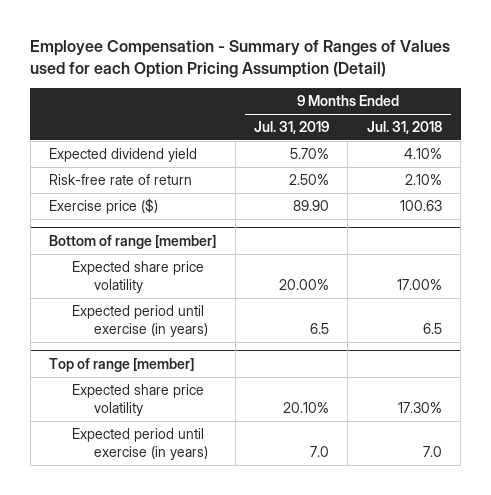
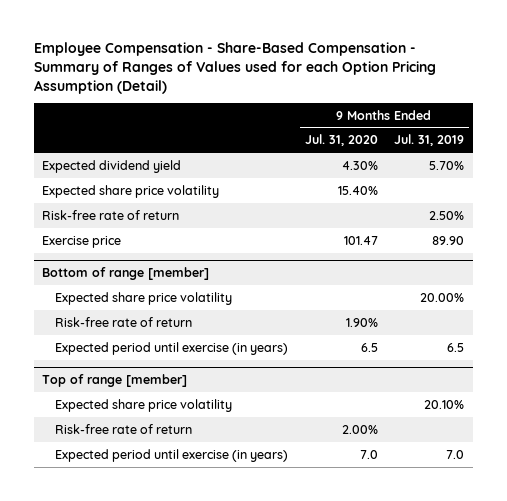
[30,40,451,79] Employee Compensation - Summary of Ranges of Values used for each Option Pricing Assumption (Detail) -> [33,41,436,94] Employee Compensation - Share-Based Compensation - Summary of Ranges of Values used for each Option Pricing Assumption (Detail)
[366,120,442,134] Jul. 31, 2018 -> none
none -> [304,134,378,147] Jul. 31, 2020
none -> [42,184,220,198] Expected share price volatility
[49,197,159,214] Exercise price ($) -> [42,235,122,248] Exercise price
none -> [54,316,192,327] Risk-free rate of return
none -> [54,423,192,434] Risk-free rate of return

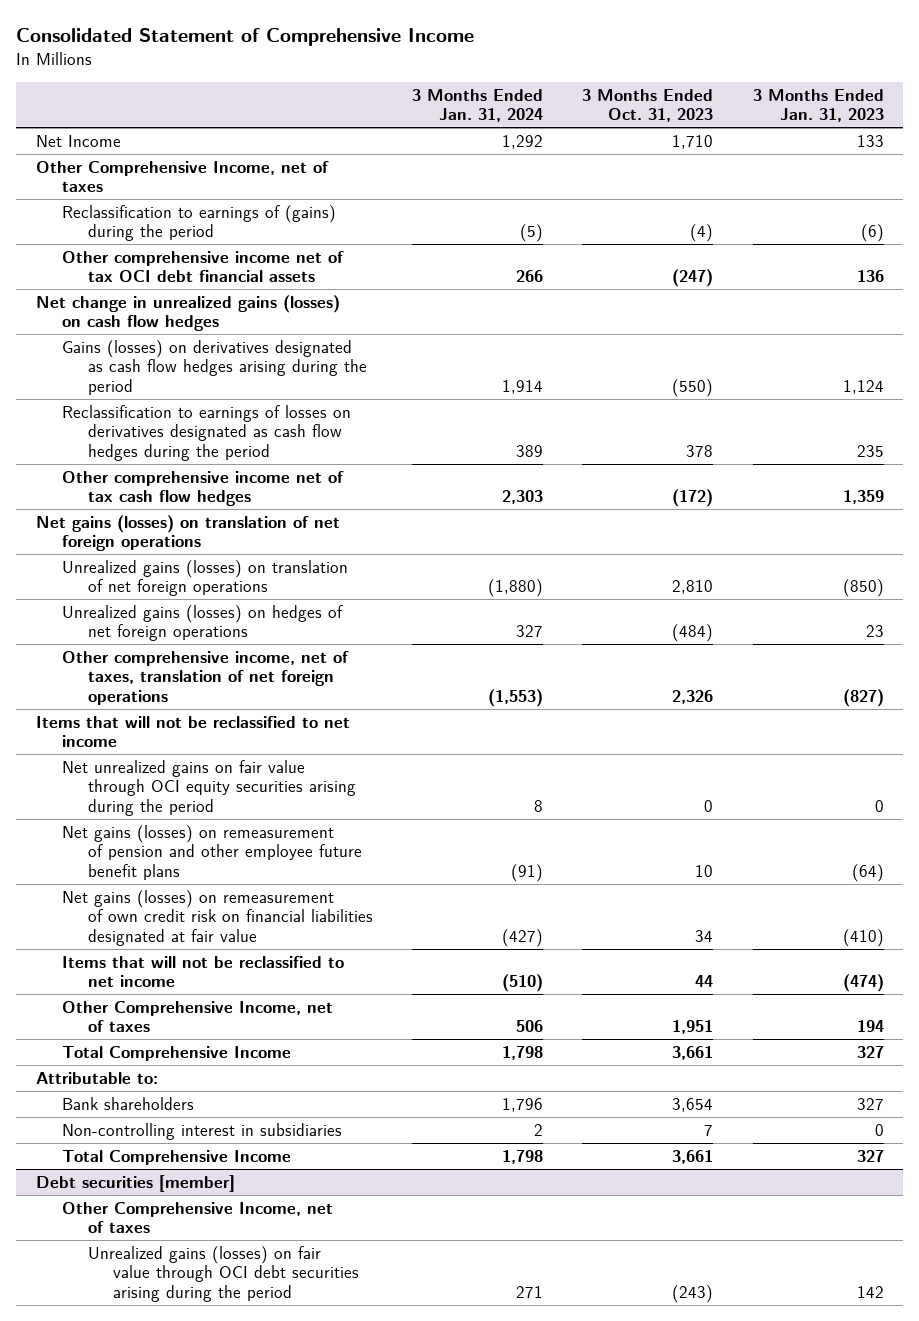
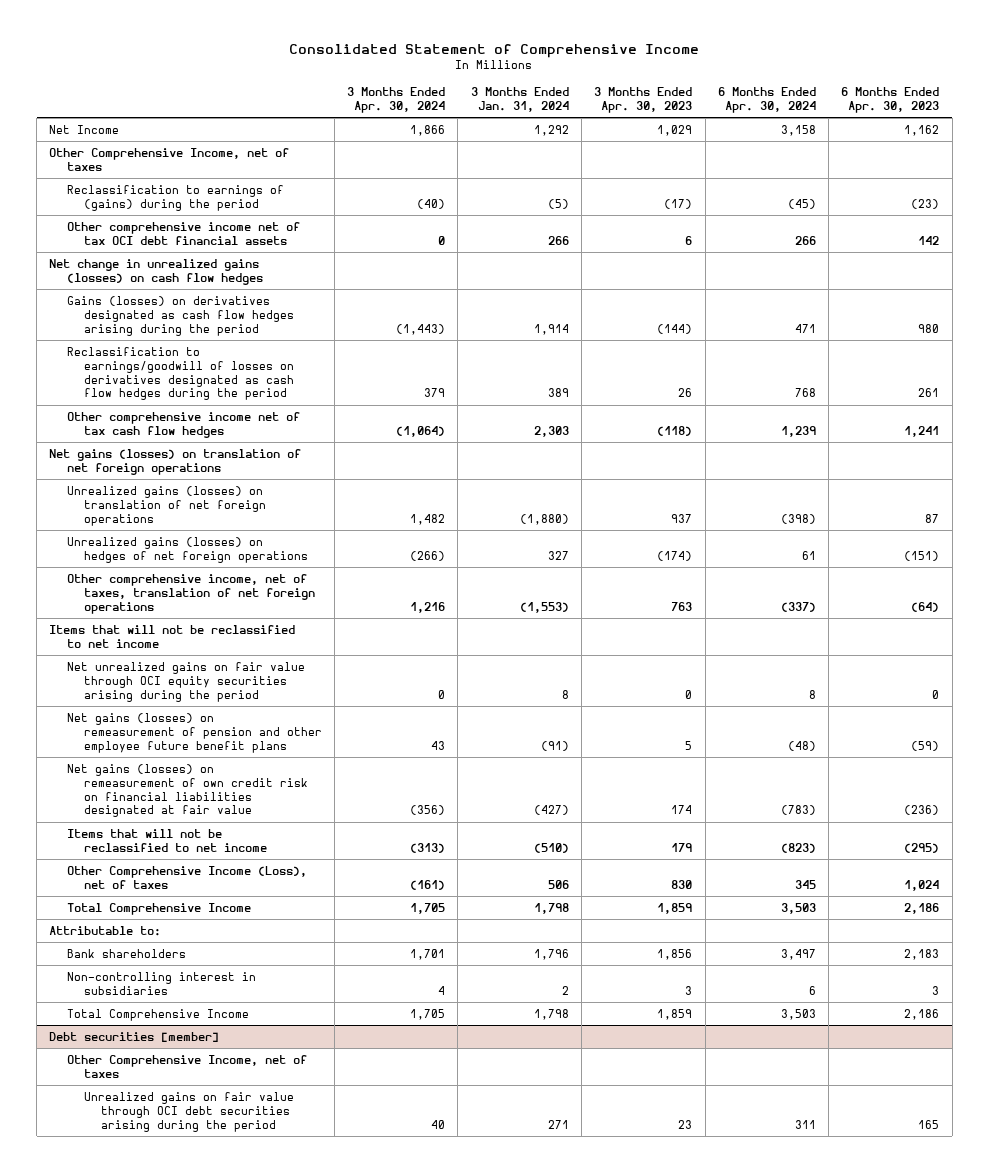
[582,88,714,122] 3 Months Ended Oct. 31, 2023 -> none
[752,88,884,122] 3 Months Ended Jan. 31, 2023 -> none
none -> [347,87,446,114] 3 Months Ended Apr. 30, 2024
none -> [594,87,693,114] 3 Months Ended Apr. 30, 2023
none -> [717,87,816,114] 6 Months Ended Apr. 30, 2024
none -> [841,87,940,114] 6 Months Ended Apr. 30, 2023
[61,404,351,461] Reclassification to earnings of losses on derivatives designated as cash flow hedges during the period -> [66,346,294,401] Reclassification to earnings/goodwill of losses on derivatives designated as cash flow hedges during the period
[61,1000,333,1033] Other Comprehensive Income, net of taxes -> [66,865,307,889] Other Comprehensive Income (Loss), net of taxes
[87,1245,360,1302] Unrealized gains (losses) on fair value through OCI debt securities arising during the period -> [83,1091,294,1132] Unrealized gains on fair value through OCI debt securities arising during the period

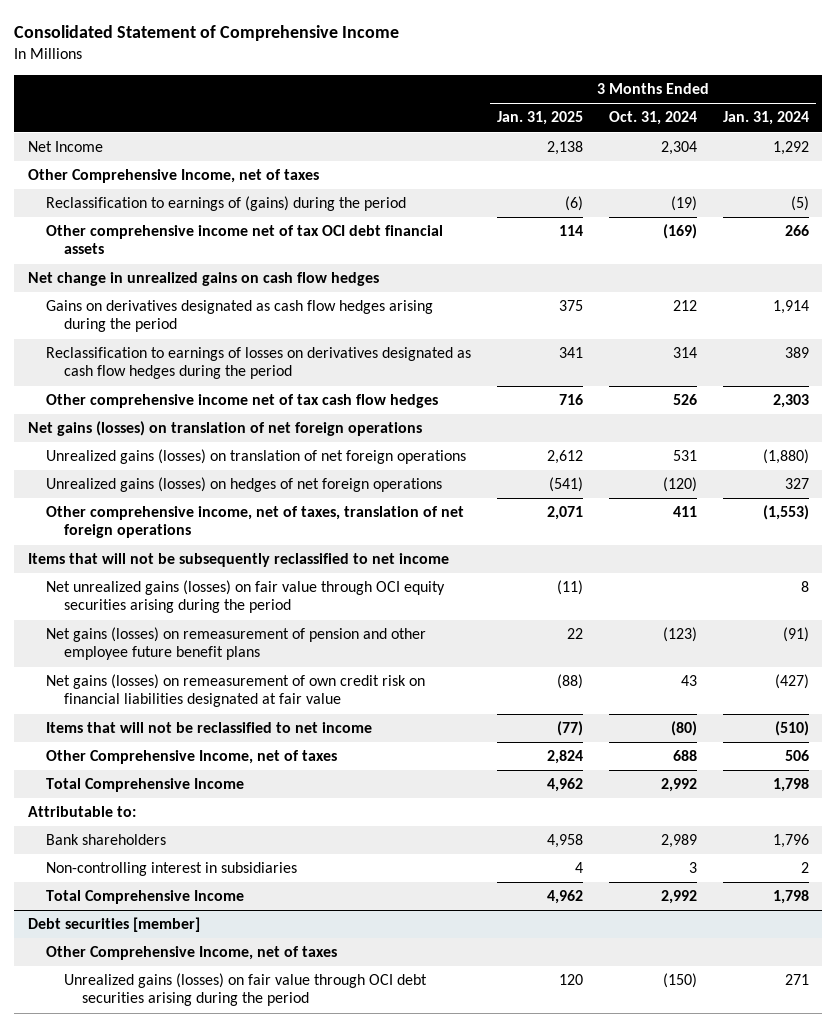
[347,87,446,114] 3 Months Ended Apr. 30, 2024 -> none
[594,87,693,114] 3 Months Ended Apr. 30, 2023 -> none
[717,87,816,114] 6 Months Ended Apr. 30, 2024 -> none
[841,87,940,114] 6 Months Ended Apr. 30, 2023 -> none
none -> [496,111,583,126] Jan. 31, 2025
none -> [608,111,697,126] Oct. 31, 2024
[49,258,263,285] Net change in unrealized gains (losses) on cash flow hedges -> [27,272,379,287] Net change in unrealized gains on cash flow hedges
[66,295,294,336] Gains (losses) on derivatives designated as cash flow hedges arising during the period -> [45,300,433,333] Gains on derivatives designated as cash flow hedges arising during the period
[66,346,294,401] Reclassification to earnings/goodwill of losses on derivatives designated as cash flow hedges during the period -> [45,347,471,380] Reclassification to earnings of losses on derivatives designated as cash flow hedges during the period
[49,624,296,648] Items that will not be reclassified to net income -> [27,553,449,568] Items that will not be subsequently reclassified to net income
[66,661,305,702] Net unrealized gains on fair value through OCI equity securities arising during the period -> [45,580,445,614] Net unrealized gains (losses) on fair value through OCI equity securities arising during the period
[66,865,307,889] Other Comprehensive Income (Loss), net of taxes -> [45,750,337,765] Other Comprehensive Income, net of taxes
[83,1091,294,1132] Unrealized gains on fair value through OCI debt securities arising during the period -> [63,973,427,1007] Unrealized gains (losses) on fair value through OCI debt securities arising during the period

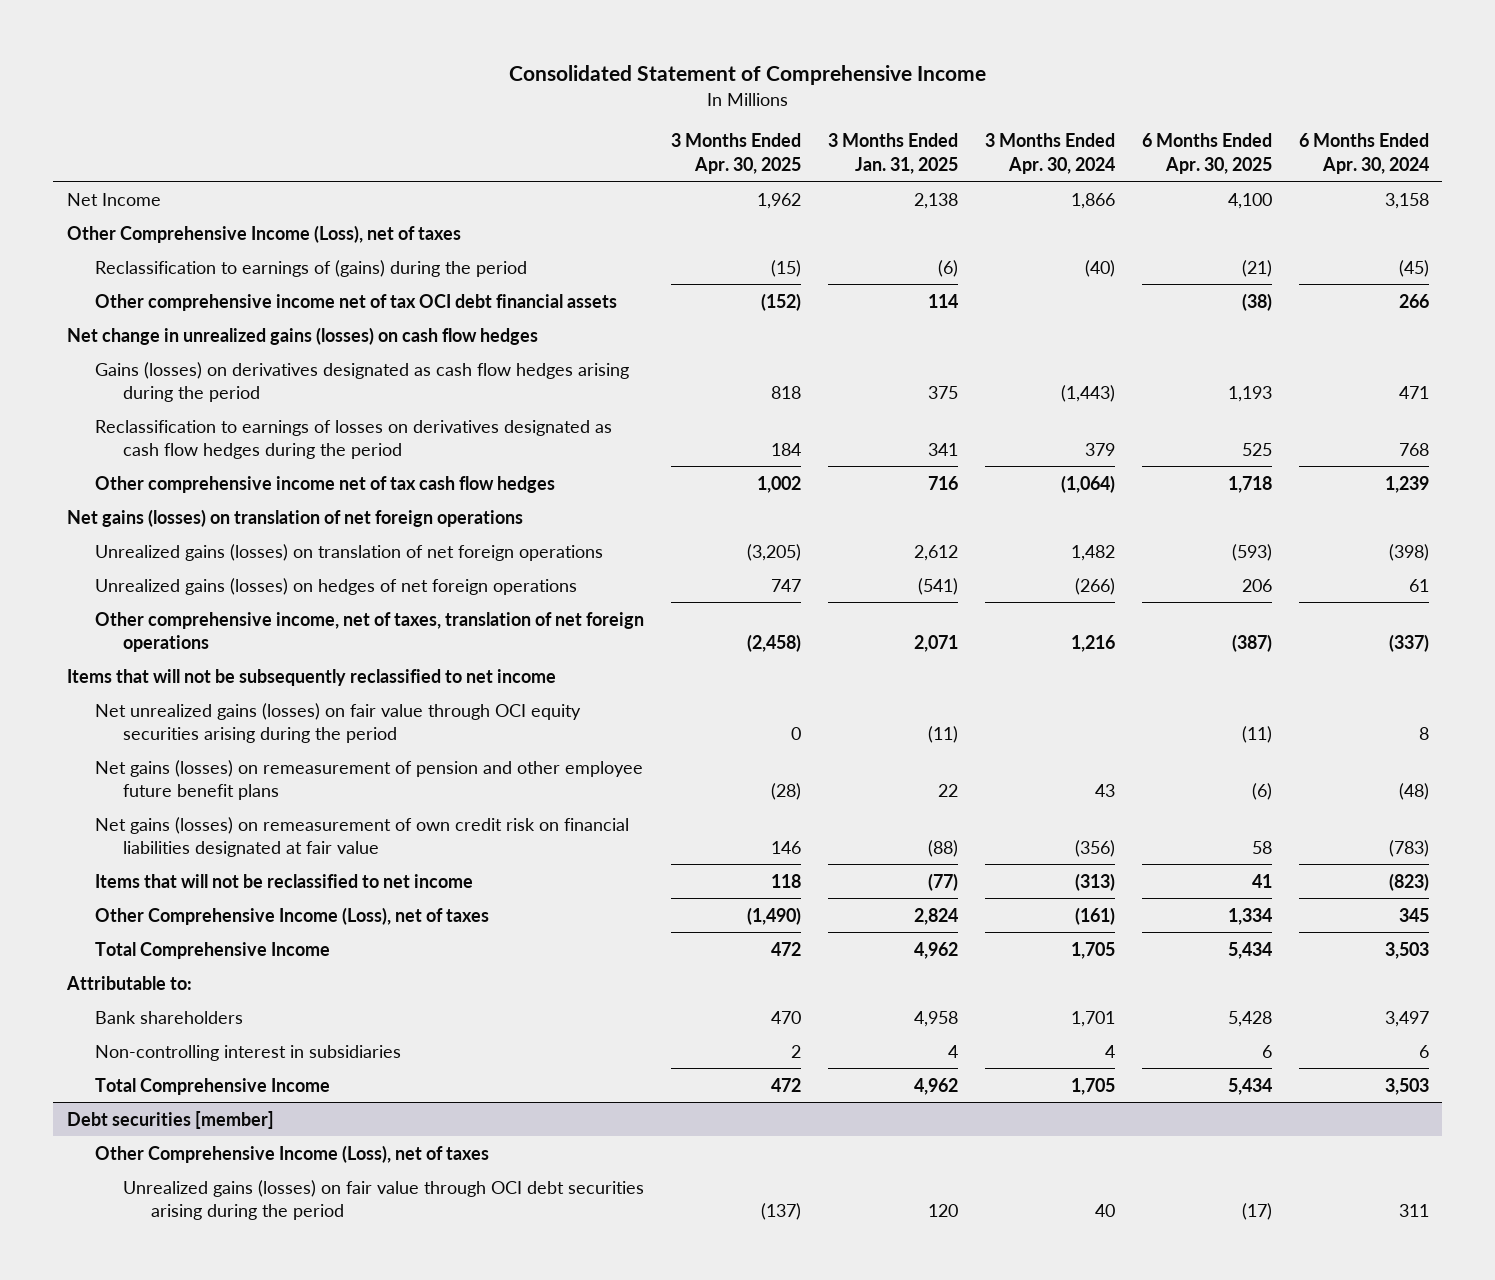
[608,111,697,126] Oct. 31, 2024 -> none
[723,111,810,126] Jan. 31, 2024 -> none
none -> [670,133,801,174] 3 Months Ended Apr. 30, 2025
none -> [984,133,1115,174] 3 Months Ended Apr. 30, 2024
none -> [1141,133,1272,174] 6 Months Ended Apr. 30, 2025
none -> [1298,133,1429,174] 6 Months Ended Apr. 30, 2024
[27,169,319,184] Other Comprehensive Income, net of taxes -> [66,224,461,243] Other Comprehensive Income (Loss), net of taxes
[27,272,379,287] Net change in unrealized gains on cash flow hedges -> [66,326,538,345] Net change in unrealized gains (losses) on cash flow hedges
[45,300,433,333] Gains on derivatives designated as cash flow hedges arising during the period -> [94,361,629,402] Gains (losses) on derivatives designated as cash flow hedges arising during the period
[45,750,337,765] Other Comprehensive Income, net of taxes -> [94,906,489,925] Other Comprehensive Income (Loss), net of taxes
[45,946,337,961] Other Comprehensive Income, net of taxes -> [94,1144,489,1163] Other Comprehensive Income (Loss), net of taxes

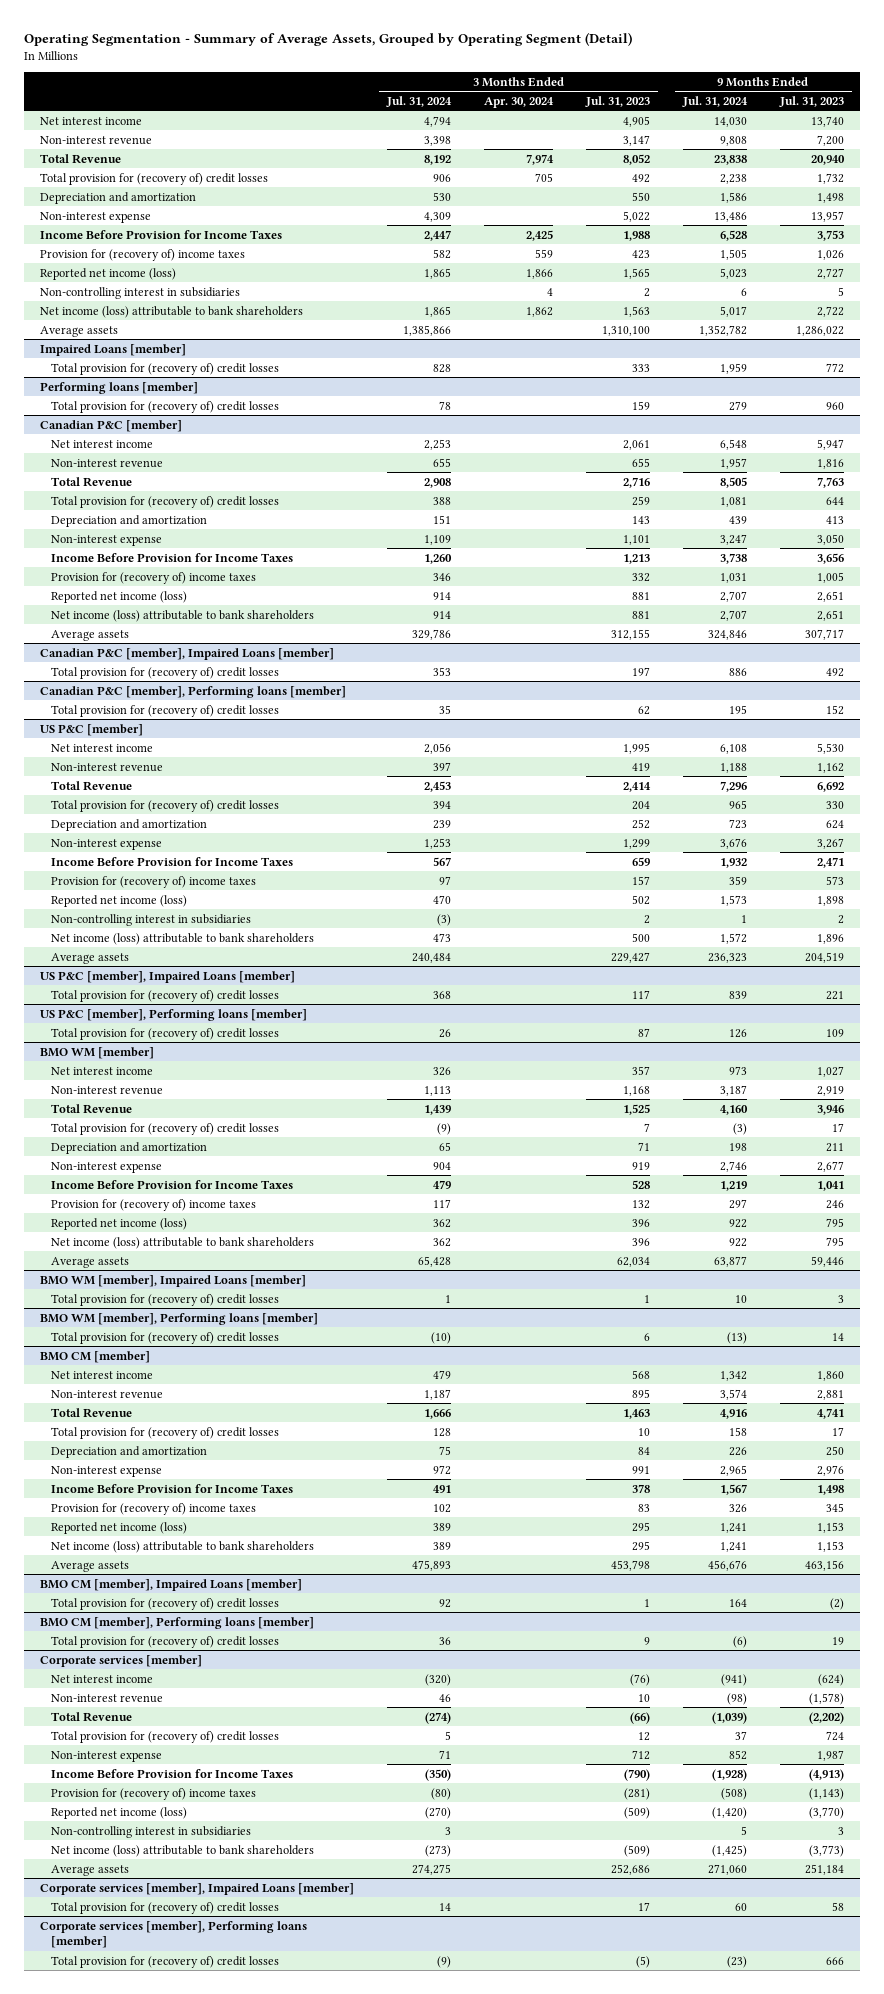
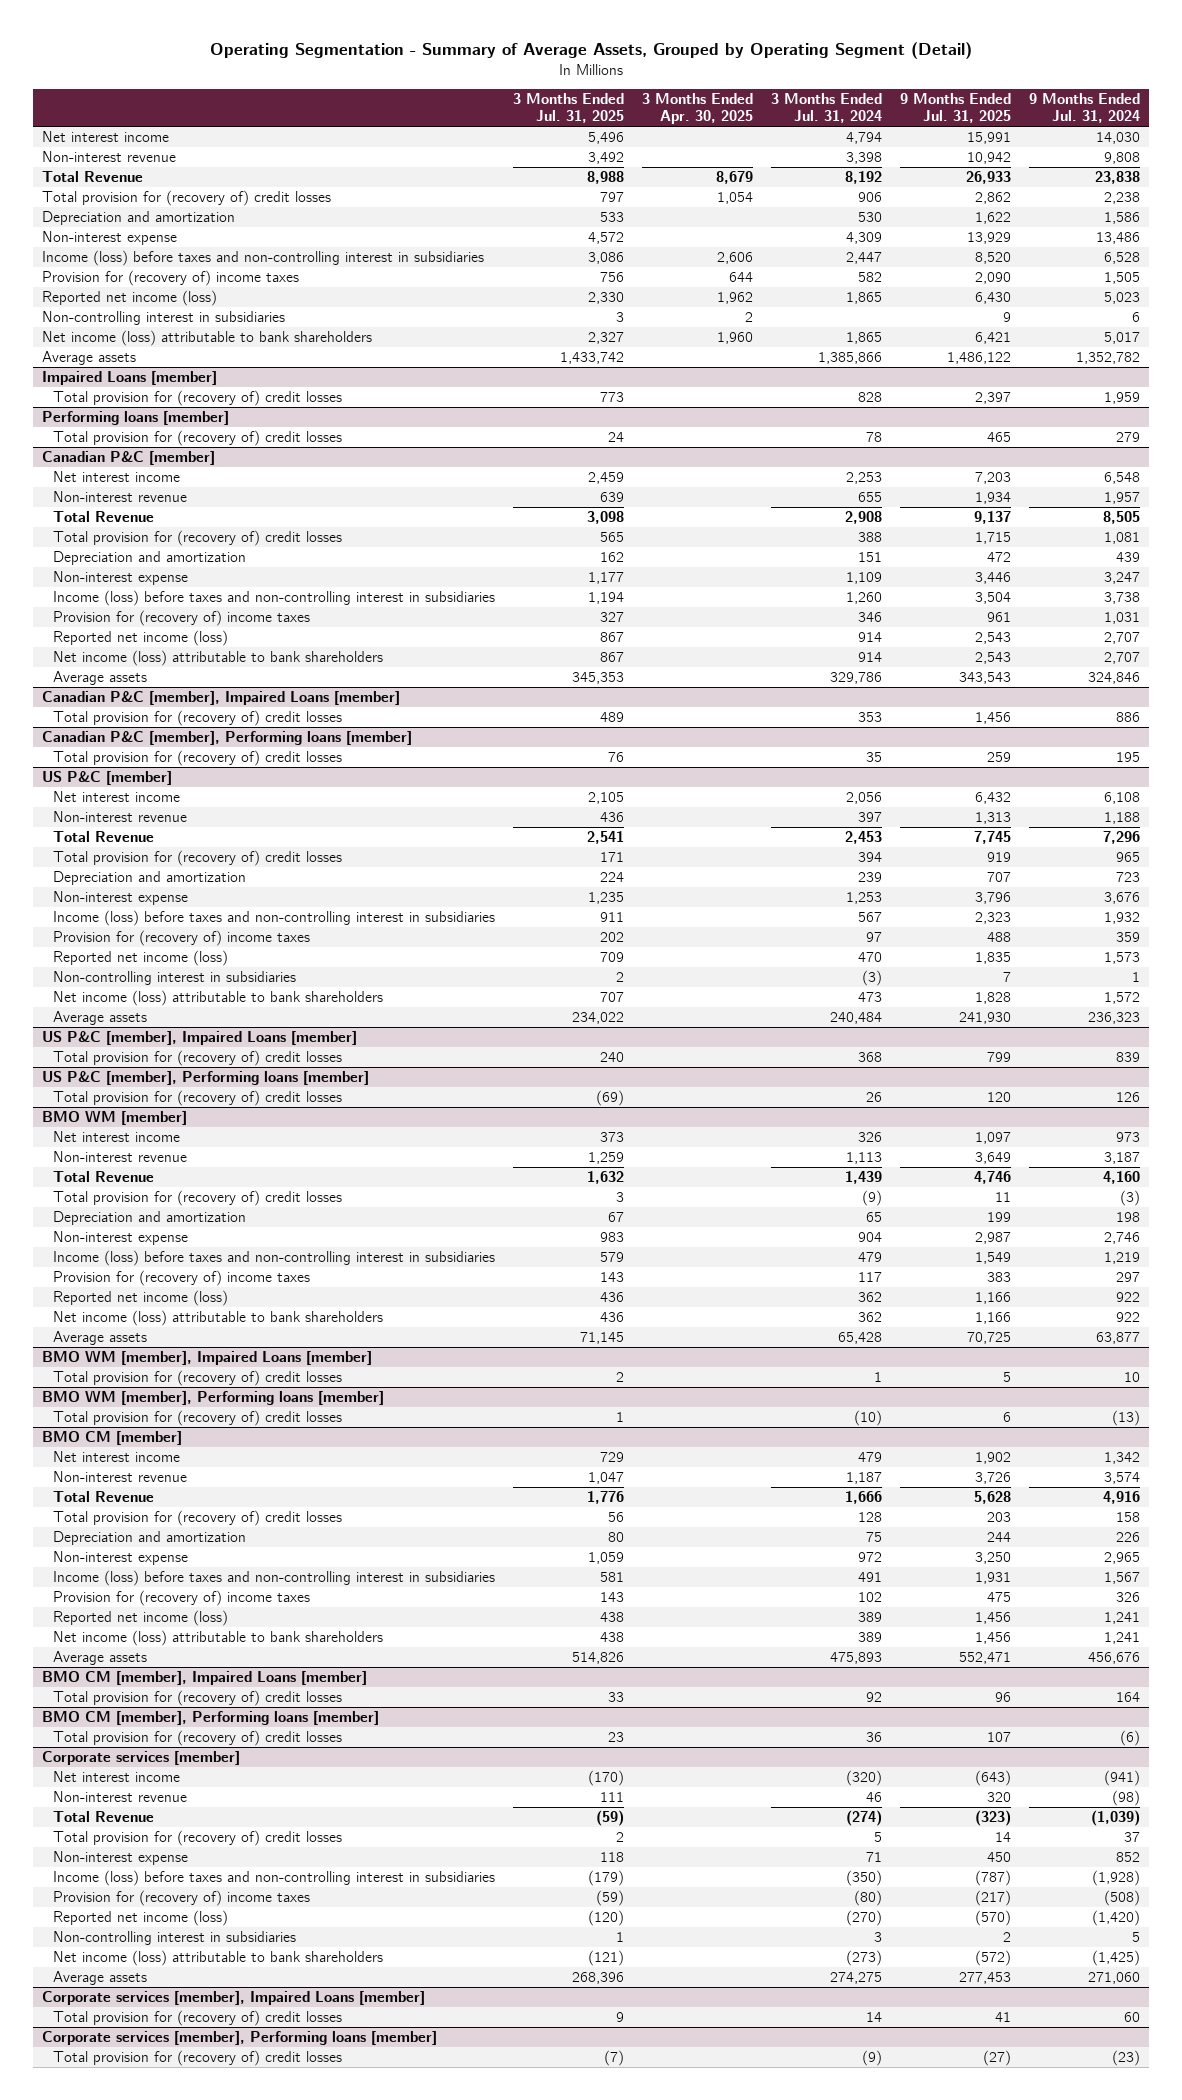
[484,96,555,108] Apr. 30, 2024 -> none
[584,95,650,107] Jul. 31, 2023 -> none
[778,95,844,107] Jul. 31, 2023 -> none
none -> [513,93,625,123] 3 Months Ended Jul. 31, 2025
none -> [642,93,754,124] 3 Months Ended Apr. 30, 2025
none -> [900,93,1012,123] 9 Months Ended Jul. 31, 2025
[40,229,283,239] Income Before Provision for Income Taxes -> [41,250,484,267] Income (loss) before taxes and non-controlling interest in subsidiaries
[51,552,294,562] Income Before Provision for Income Taxes -> [53,590,496,607] Income (loss) before taxes and non-controlling interest in subsidiaries
[51,856,294,866] Income Before Provision for Income Taxes -> [53,910,496,927] Income (loss) before taxes and non-controlling interest in subsidiaries
[51,1179,294,1189] Income Before Provision for Income Taxes -> [53,1250,496,1267] Income (loss) before taxes and non-controlling interest in subsidiaries
[51,1483,294,1493] Income Before Provision for Income Taxes -> [53,1570,496,1587] Income (loss) before taxes and non-controlling interest in subsidiaries
[51,1768,294,1778] Income Before Provision for Income Taxes -> [53,1870,496,1887] Income (loss) before taxes and non-controlling interest in subsidiaries

